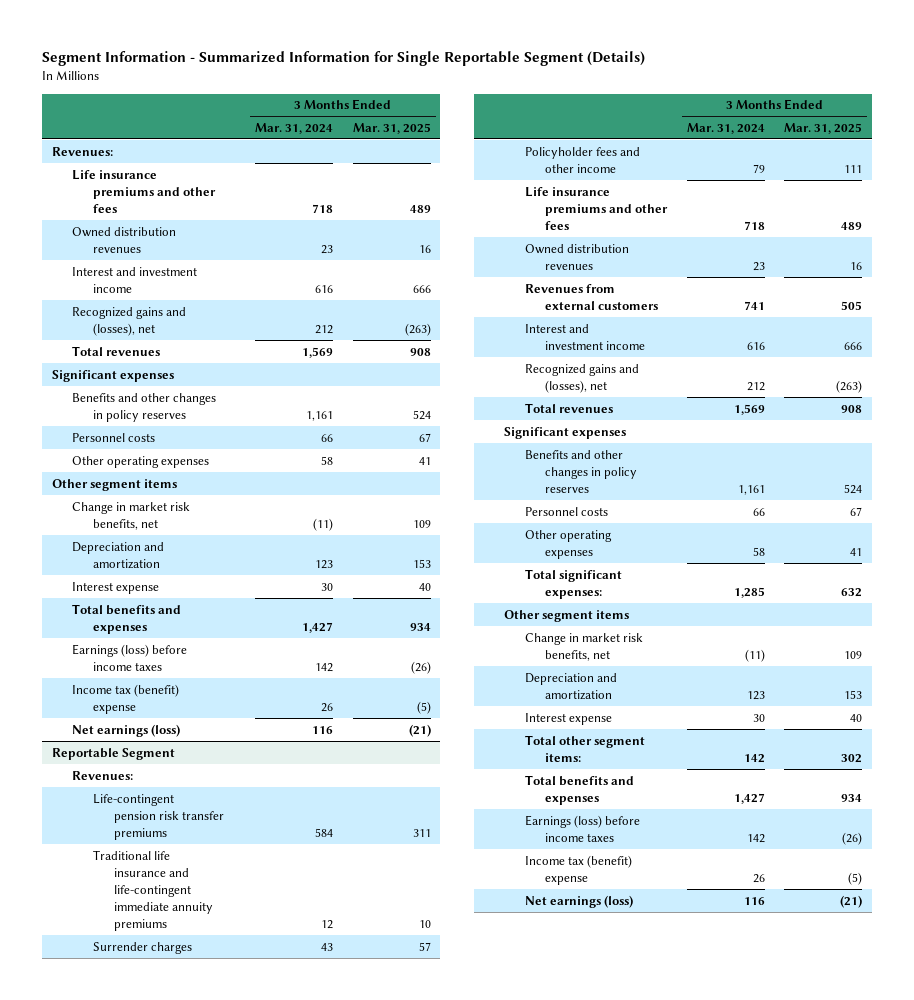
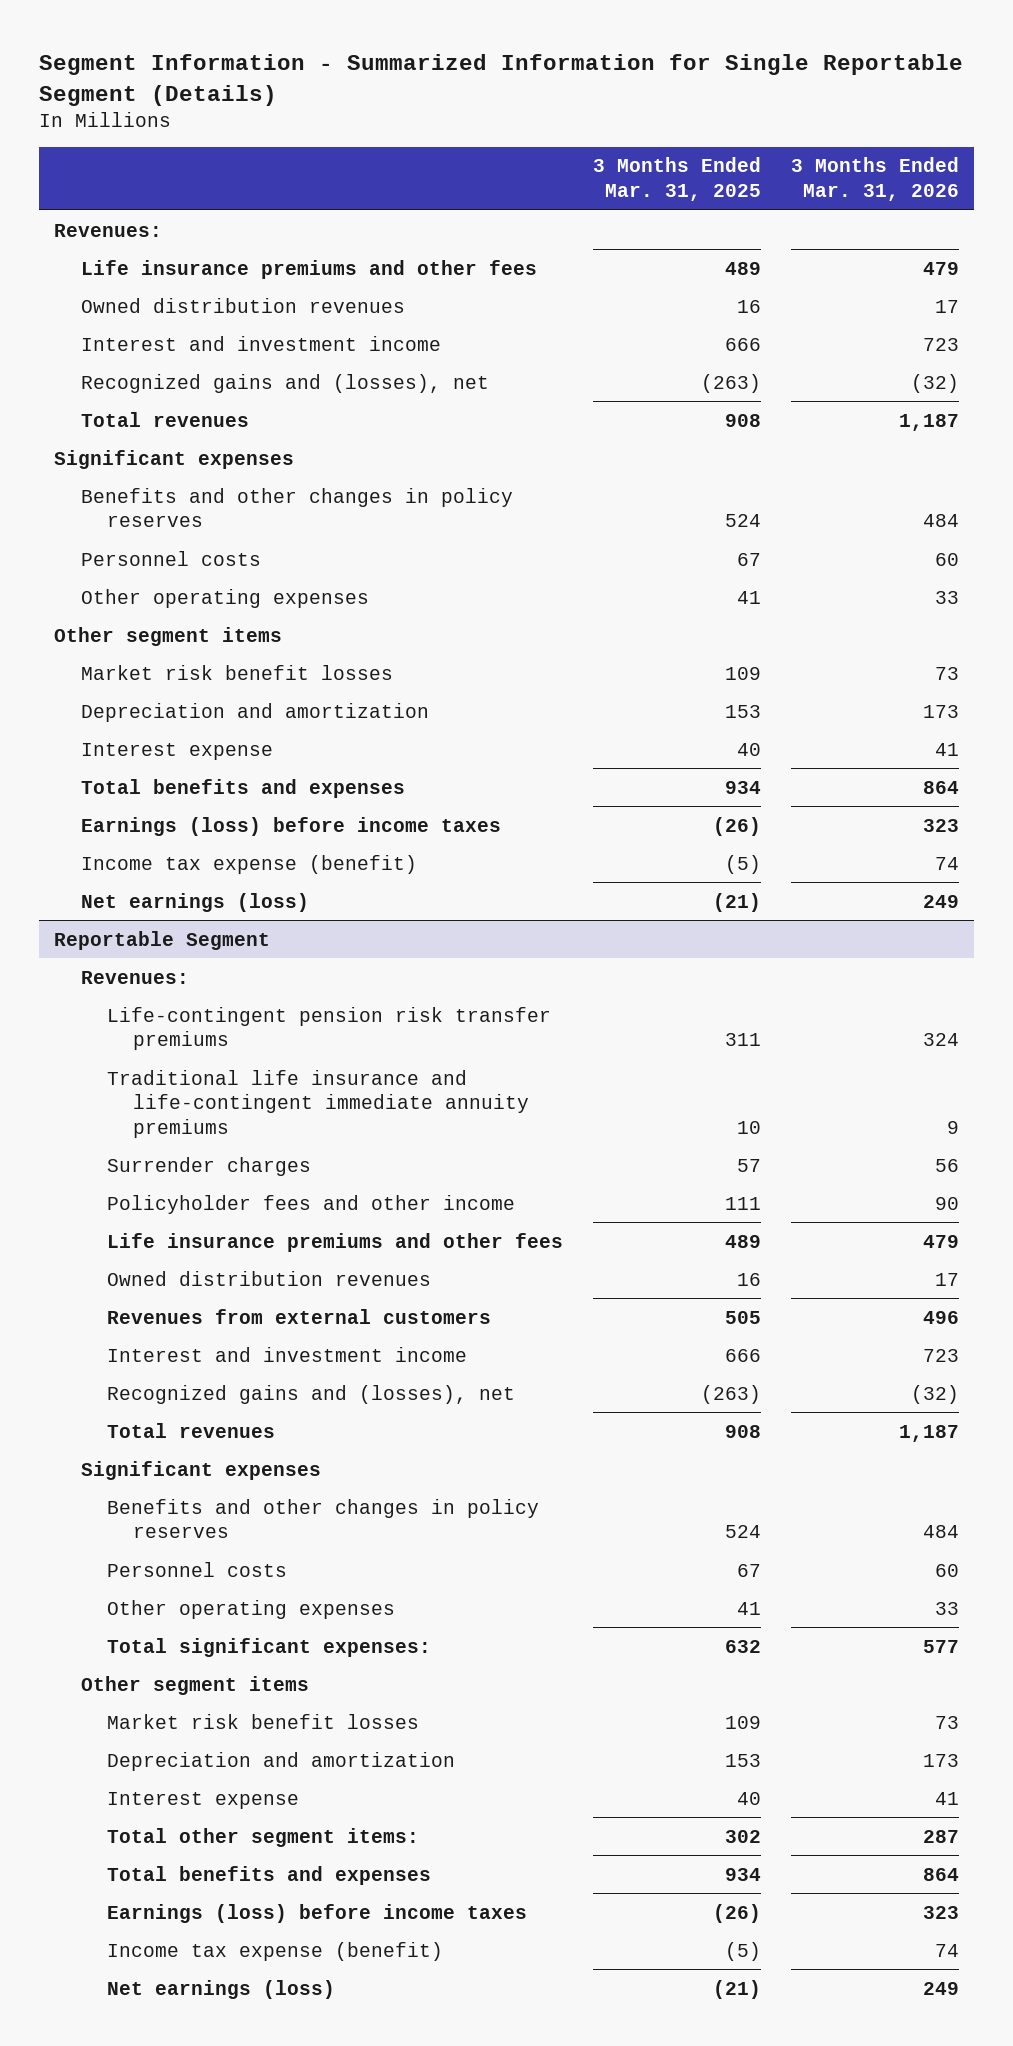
[255,122,334,134] Mar. 31, 2024 -> none
none -> [791,157,960,202] 3 Months Ended Mar. 31, 2026
[72,501,191,530] Change in market risk benefits, net -> [80,664,393,680] Market risk benefit losses
[72,683,180,714] Income tax (benefit) expense -> [80,854,417,874] Income tax expense (benefit)
[524,632,643,661] Change in market risk benefits, net -> [106,1713,419,1729] Market risk benefit losses
[524,854,632,885] Income tax (benefit) expense -> [106,1941,443,1961] Income tax expense (benefit)

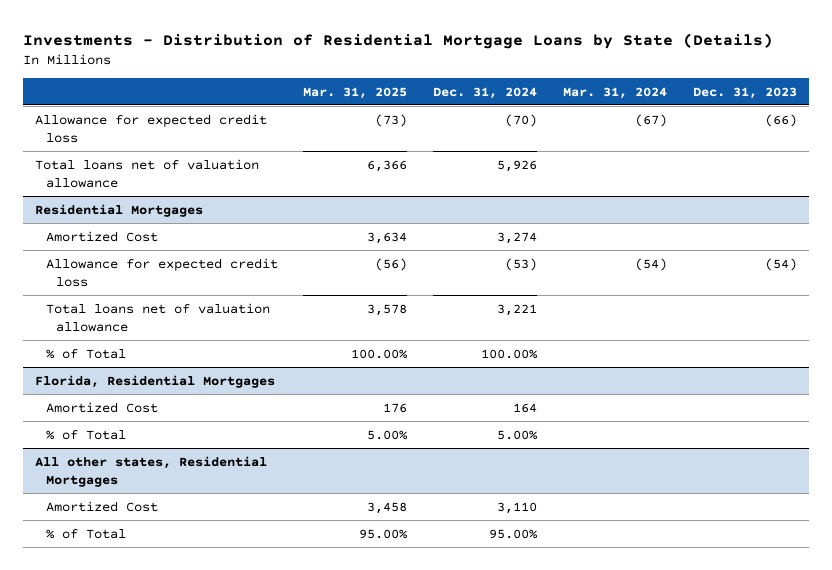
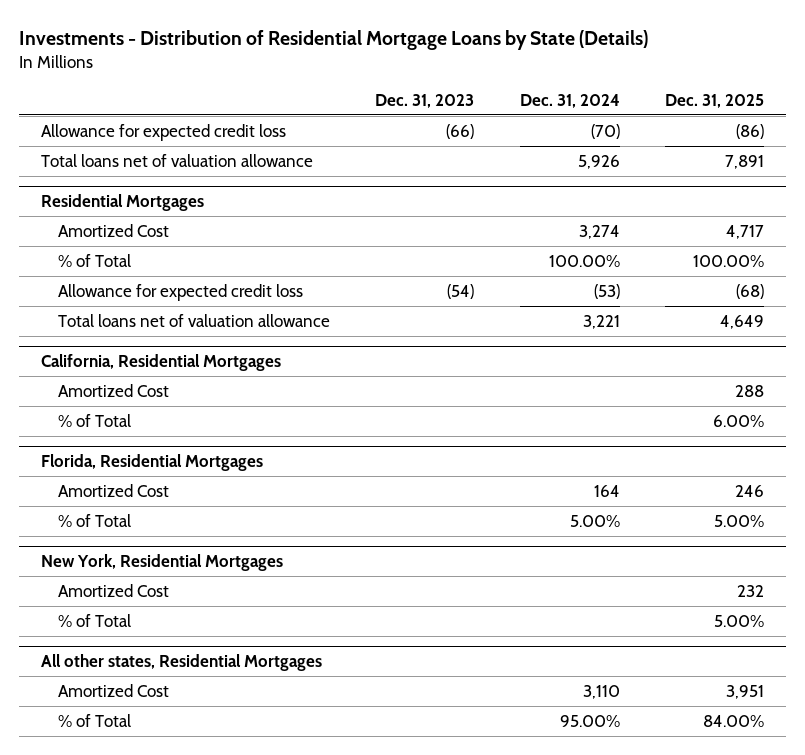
[303,86,408,99] Mar. 31, 2025 -> none
[562,86,667,99] Mar. 31, 2024 -> none
none -> [664,93,764,108] Dec. 31, 2025
[45,348,126,359] % of Total -> [58,253,132,267] % of Total
none -> [41,354,282,372] California, Residential Mortgages
none -> [58,383,170,397] Amortized Cost
none -> [58,413,132,427] % of Total
none -> [41,554,284,572] New York, Residential Mortgages
none -> [58,583,170,597] Amortized Cost
none -> [58,613,132,627] % of Total

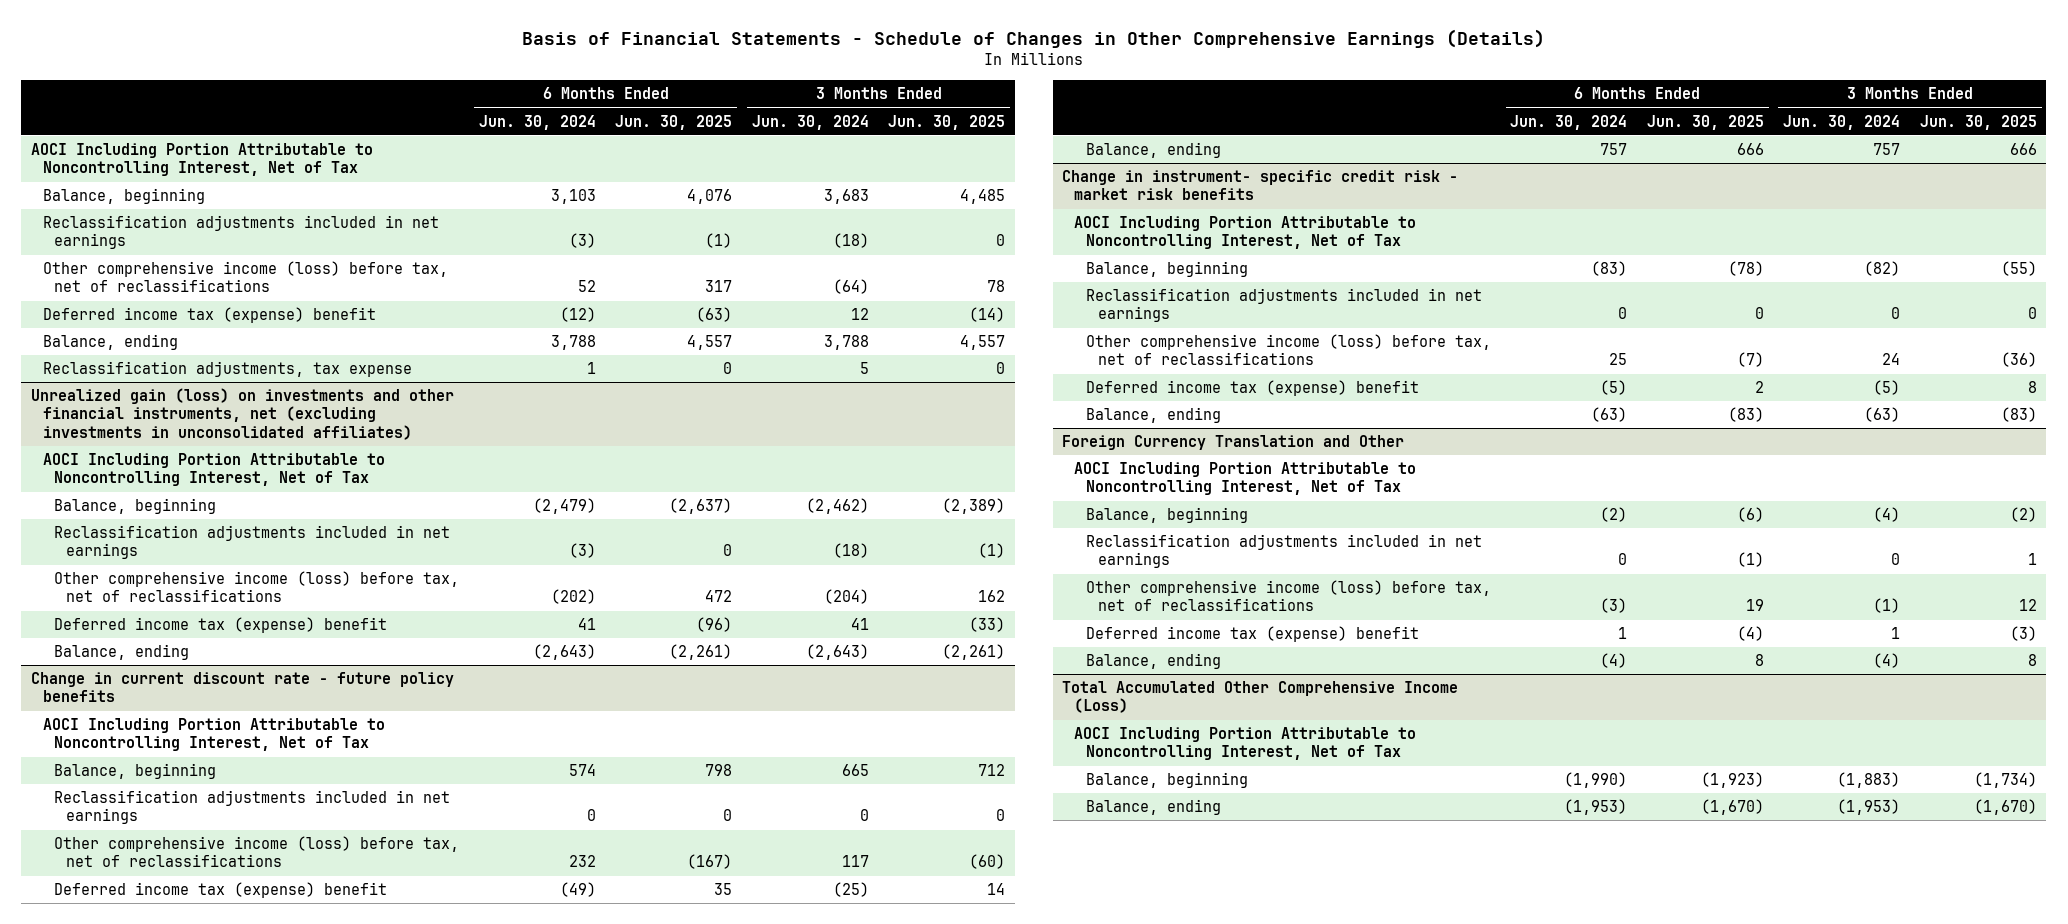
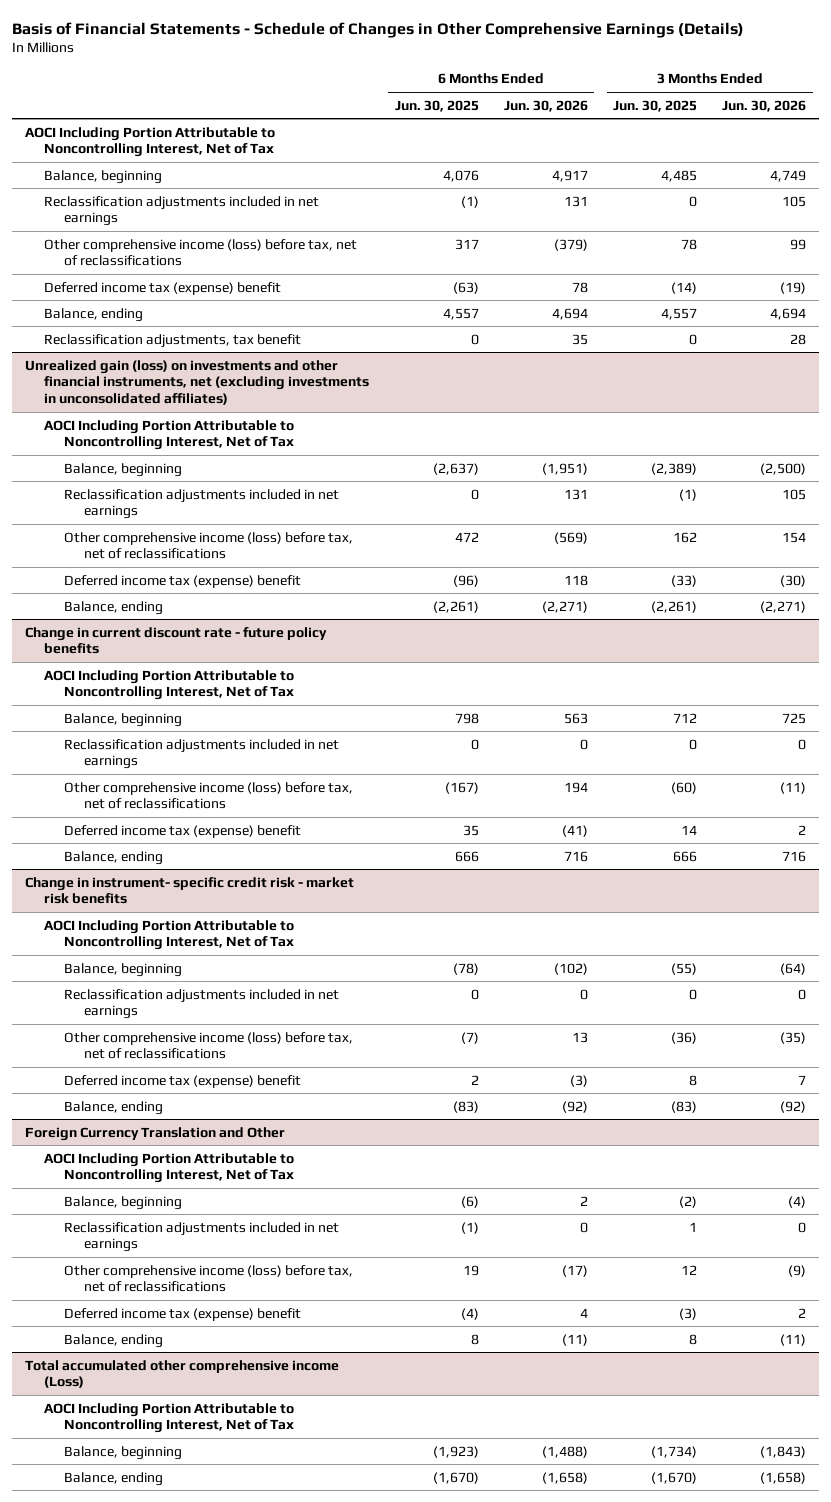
[478,114,596,130] Jun. 30, 2024 -> none
[751,114,869,130] Jun. 30, 2024 -> none
none -> [503,99,588,112] Jun. 30, 2026
none -> [722,99,807,112] Jun. 30, 2026
[42,361,412,378] Reclassification adjustments, tax expense -> [44,333,302,348] Reclassification adjustments, tax benefit
[1062,681,1459,714] Total Accumulated Other Comprehensive Income (Loss) -> [24,1359,339,1389] Total accumulated other comprehensive income (Loss)

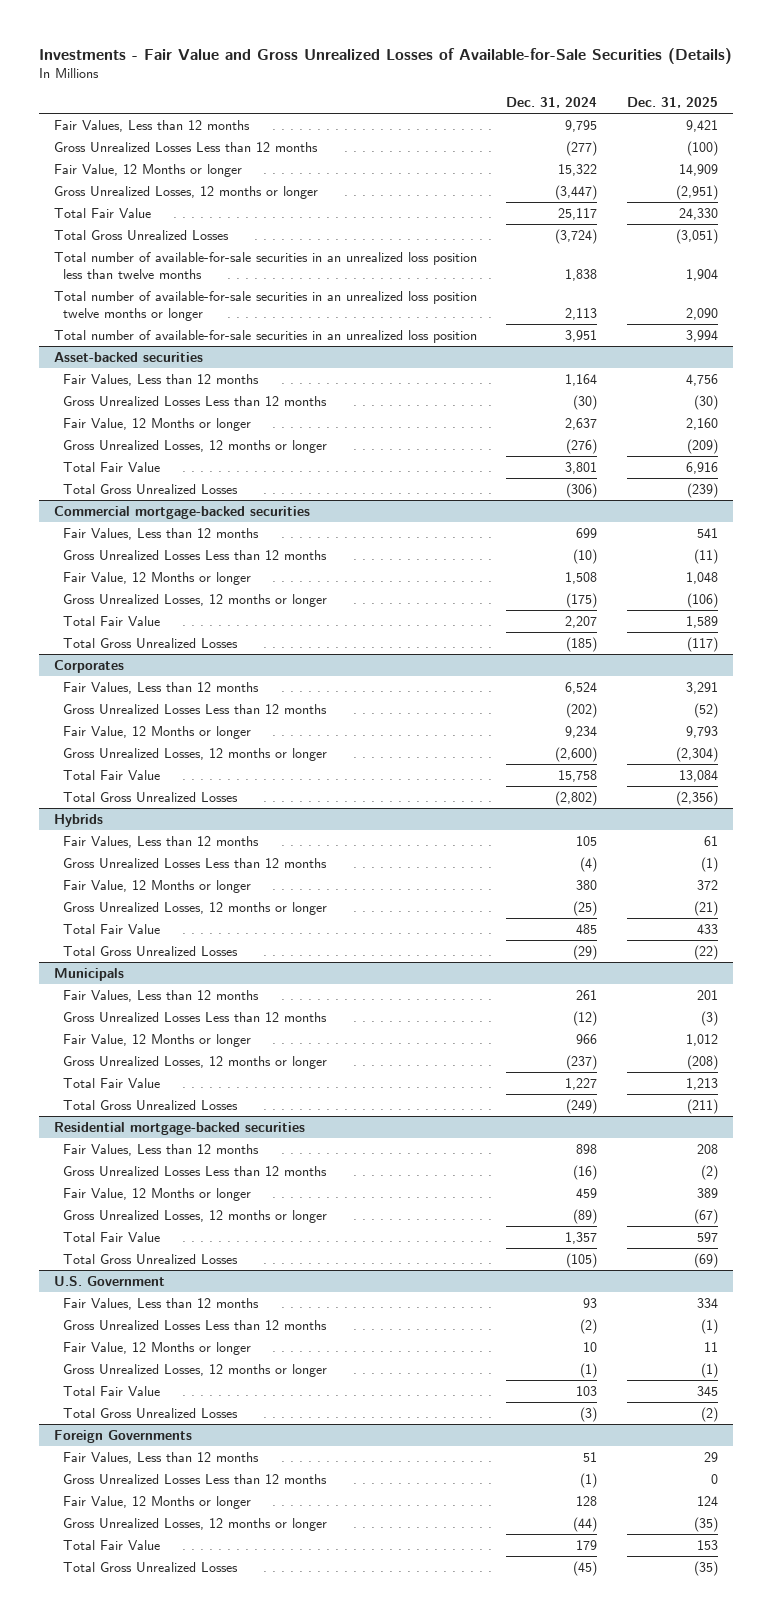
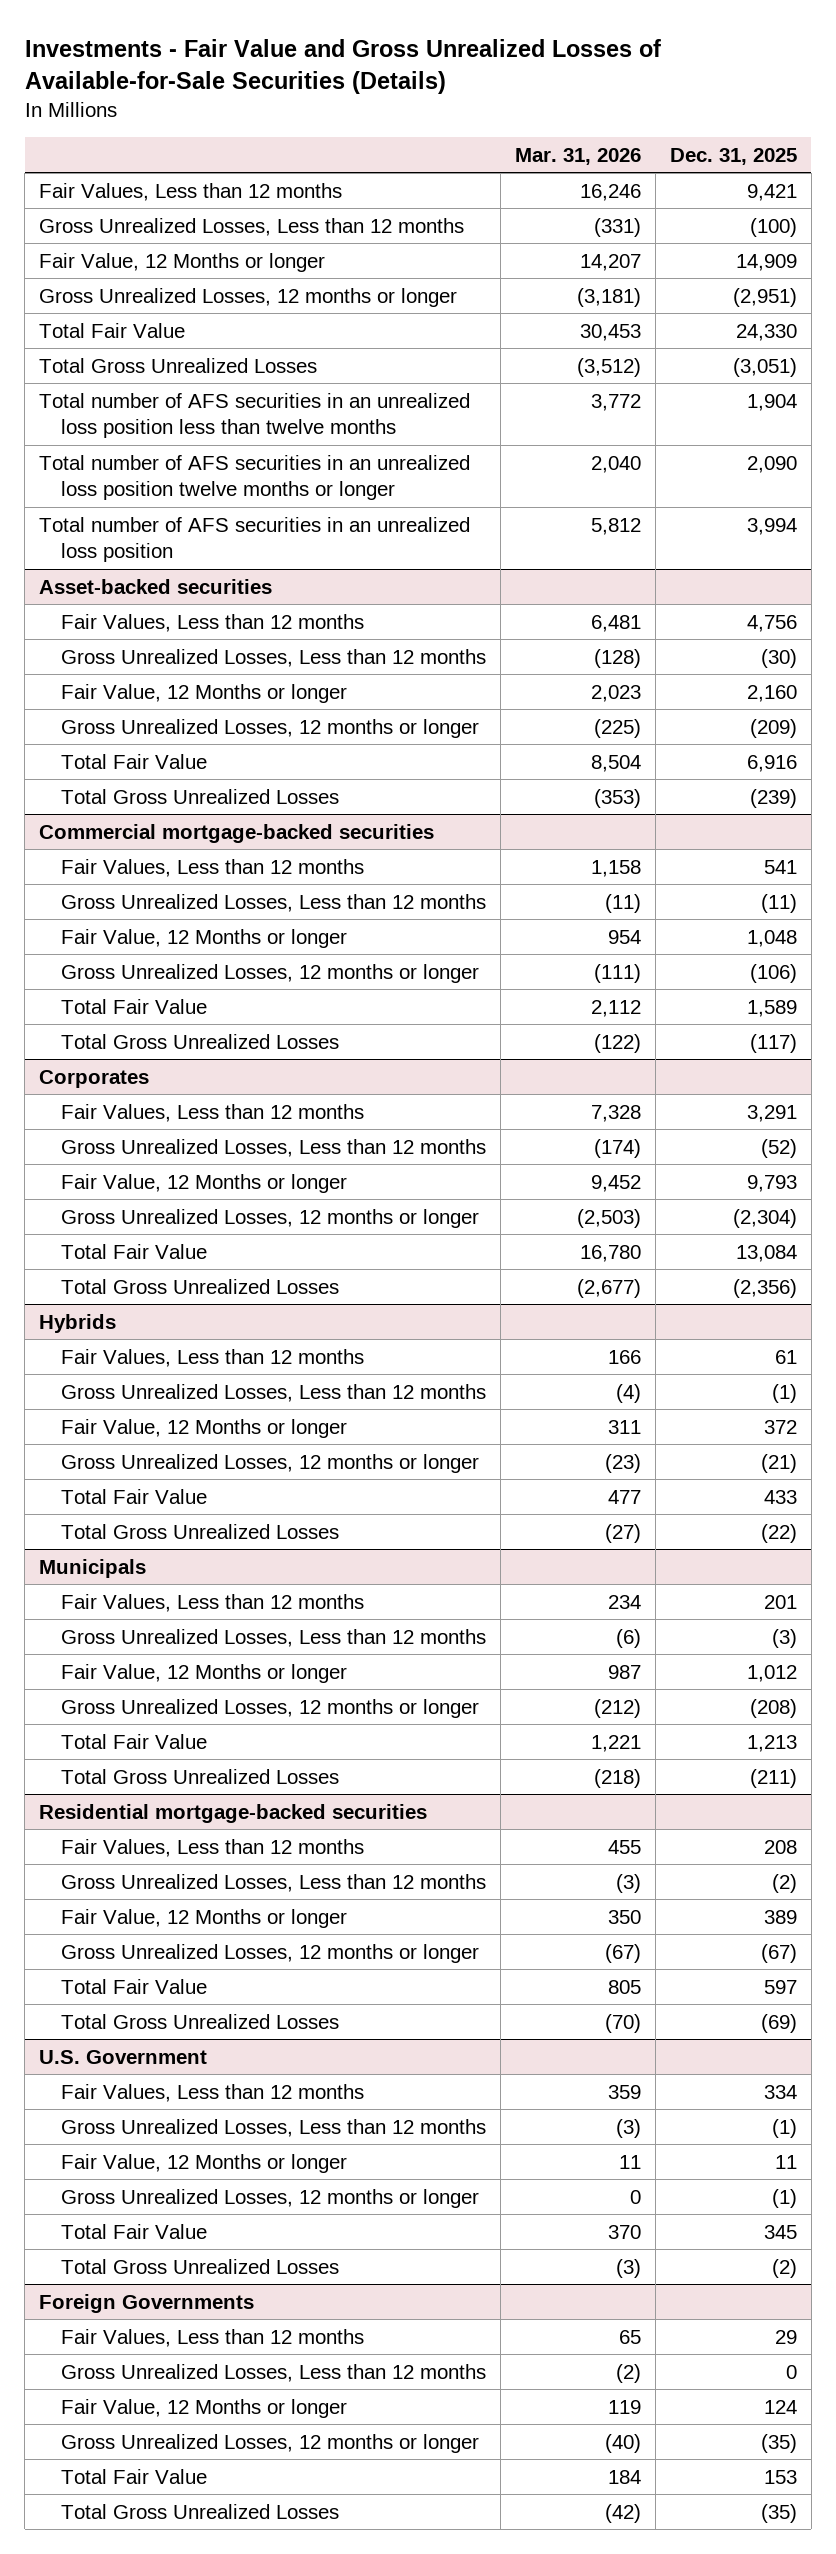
[506,96,598,108] Dec. 31, 2024 -> none
none -> [514,147,641,165] Mar. 31, 2026
[53,141,318,152] Gross Unrealized Losses Less than 12 months -> [39,217,465,236] Gross Unrealized Losses, Less than 12 months
[53,251,477,279] Total number of available-for-sale securities in an unrealized loss position less than twelve months -> [39,392,471,439] Total number of AFS securities in an unrealized loss position less than twelve months
[53,290,477,321] Total number of available-for-sale securities in an unrealized loss position twelve months or longer -> [39,454,471,501] Total number of AFS securities in an unrealized loss position twelve months or longer
[53,329,477,343] Total number of available-for-sale securities in an unrealized loss position -> [39,516,471,563] Total number of AFS securities in an unrealized loss position
[63,395,328,406] Gross Unrealized Losses Less than 12 months -> [60,648,486,667] Gross Unrealized Losses, Less than 12 months
[63,549,328,560] Gross Unrealized Losses Less than 12 months -> [60,893,486,912] Gross Unrealized Losses, Less than 12 months
[63,703,328,714] Gross Unrealized Losses Less than 12 months -> [60,1138,486,1157] Gross Unrealized Losses, Less than 12 months
[63,857,328,868] Gross Unrealized Losses Less than 12 months -> [60,1383,486,1402] Gross Unrealized Losses, Less than 12 months
[63,1011,328,1022] Gross Unrealized Losses Less than 12 months -> [60,1628,486,1647] Gross Unrealized Losses, Less than 12 months
[63,1165,328,1176] Gross Unrealized Losses Less than 12 months -> [60,1873,486,1892] Gross Unrealized Losses, Less than 12 months
[63,1319,328,1330] Gross Unrealized Losses Less than 12 months -> [60,2118,486,2137] Gross Unrealized Losses, Less than 12 months
[63,1473,328,1484] Gross Unrealized Losses Less than 12 months -> [60,2363,486,2382] Gross Unrealized Losses, Less than 12 months

